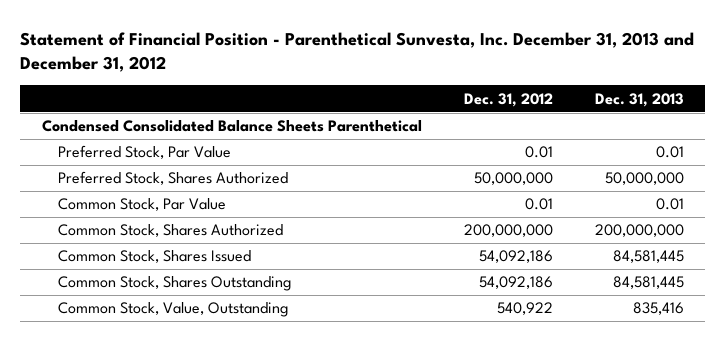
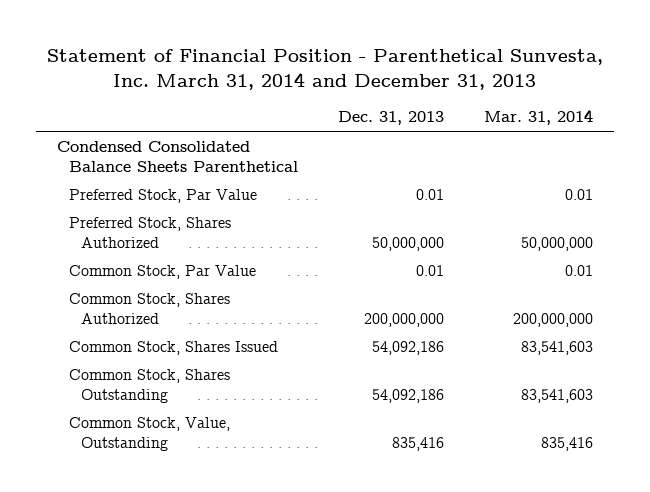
[20,31,695,73] Statement of Financial Position - Parenthetical Sunvesta, Inc. December 31, 2013 and December 31, 2012 -> [46,48,603,90] Statement of Financial Position - Parenthetical Sunvesta, Inc. March 31, 2014 and December 31, 2013
[463,92,553,107] Dec. 31, 2012 -> none
none -> [484,109,594,126] Mar. 31, 2014
[612,250,684,264] 84,581,445 -> [372,340,445,355] 54,092,186
[612,276,684,290] 84,581,445 -> [372,388,445,403] 54,092,186

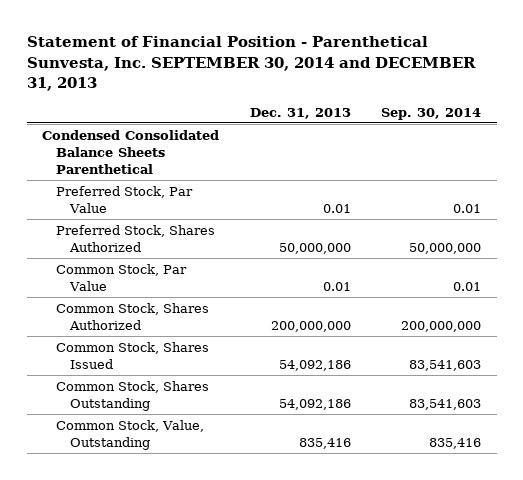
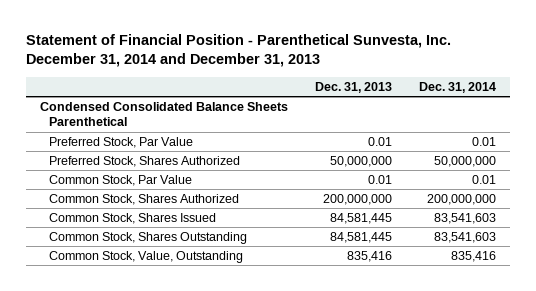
[26,36,476,92] Statement of Financial Position - Parenthetical Sunvesta, Inc. SEPTEMBER 30, 2014 and DECEMBER 31, 2013 -> [25,34,451,68] Statement of Financial Position - Parenthetical Sunvesta, Inc. December 31, 2014 and December 31, 2013
[381,107,482,120] Sep. 30, 2014 -> none
none -> [419,81,497,93] Dec. 31, 2014
[278,359,351,371] 54,092,186 -> [329,213,392,225] 84,581,445
[278,398,351,410] 54,092,186 -> [329,232,392,244] 84,581,445

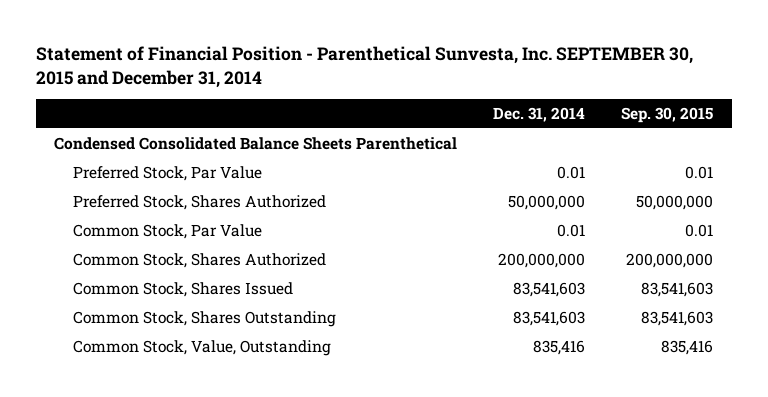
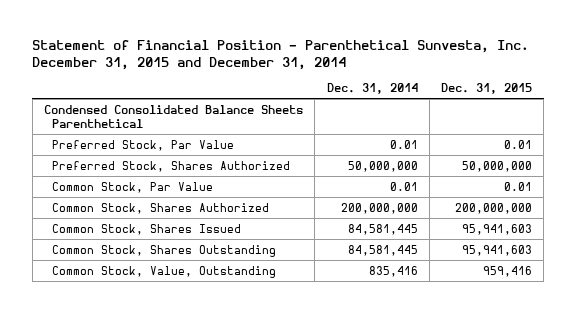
[36,46,694,88] Statement of Financial Position - Parenthetical Sunvesta, Inc. SEPTEMBER 30, 2015 and December 31, 2014 -> [32,39,530,70] Statement of Financial Position - Parenthetical Sunvesta, Inc. December 31, 2015 and December 31, 2014
[621,107,714,124] Sep. 30, 2015 -> none
none -> [440,83,532,95] Dec. 31, 2015
[513,281,586,297] 83,541,603 -> [347,223,418,235] 84,581,445
[513,310,586,326] 83,541,603 -> [347,244,418,256] 84,581,445

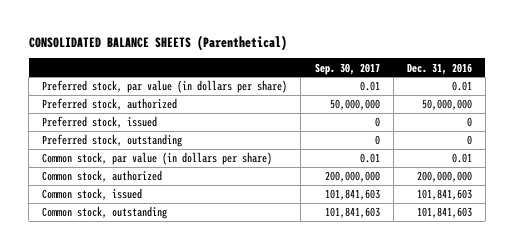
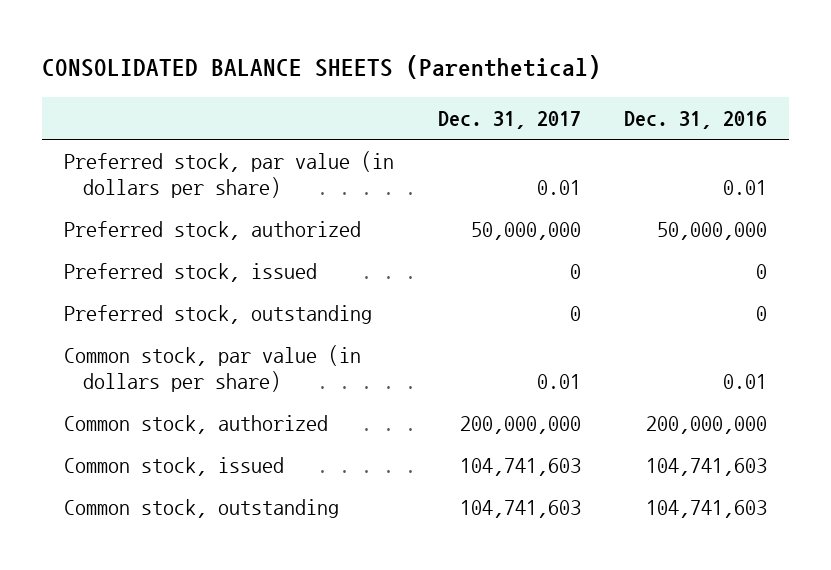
[314,62,380,75] Sep. 30, 2017 -> none
none -> [437,111,581,130] Dec. 31, 2017
[416,189,472,201] 101,841,603 -> [646,457,768,476] 104,741,603
[416,207,472,219] 101,841,603 -> [646,499,768,518] 104,741,603

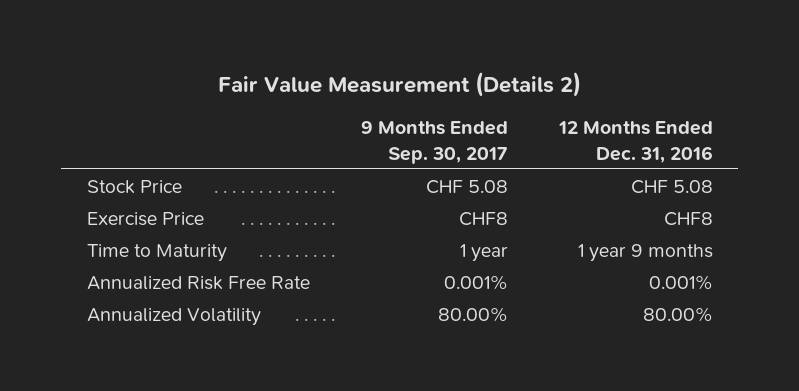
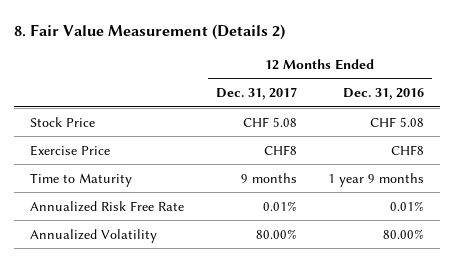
[217,71,581,97] Fair Value Measurement (Details 2) -> [14,24,286,41] 8. Fair Value Measurement (Details 2)
[360,120,508,164] 9 Months Ended Sep. 30, 2017 -> none
none -> [215,87,297,101] Dec. 31, 2017
[648,274,713,290] 0.001% -> [389,200,424,211] 0.01%

